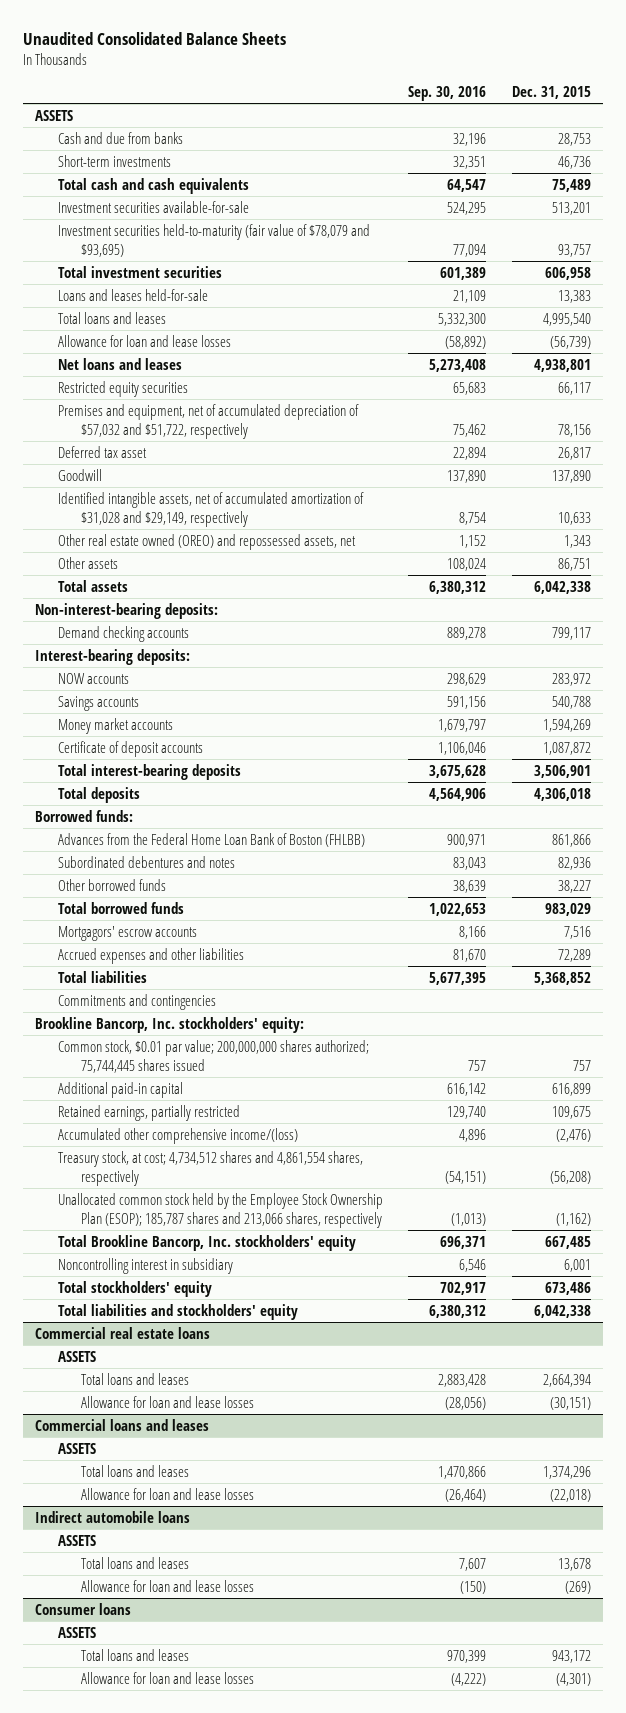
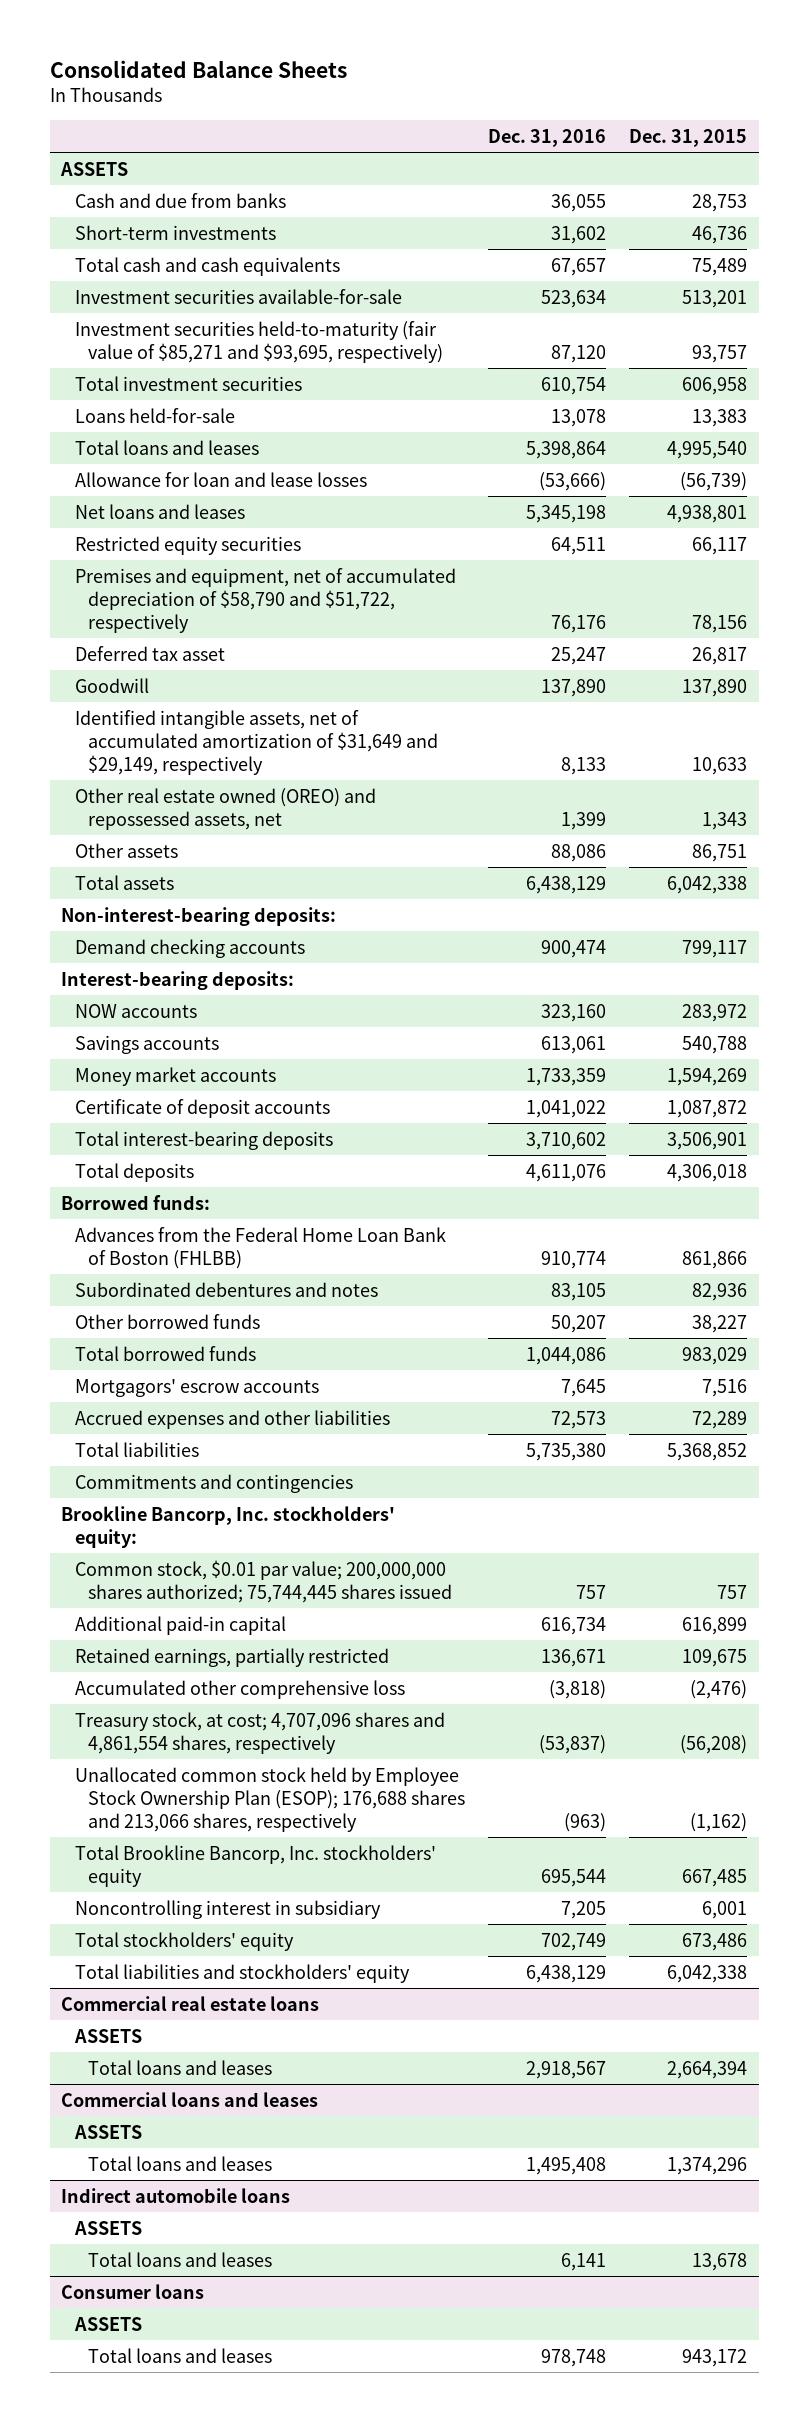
[22,32,286,46] Unaudited Consolidated Balance Sheets -> [49,59,347,78] Consolidated Balance Sheets
[408,85,487,101] Sep. 30, 2016 -> none
none -> [488,128,607,147] Dec. 31, 2016
[58,223,371,257] Investment securities held-to-maturity (fair value of $78,079 and $93,695) -> [74,320,444,363] Investment securities held-to-maturity (fair value of $85,271 and $93,695, respectively)
[58,288,209,301] Loans and leases held-for-sale -> [74,407,235,423] Loans held-for-sale
[58,403,360,439] Premises and equipment, net of accumulated depreciation of $57,032 and $51,722, respectively -> [74,567,456,633] Premises and equipment, net of accumulated depreciation of $58,790 and $51,722, respectively
[58,491,365,527] Identified intangible assets, net of accumulated amortization of $31,028 and $29,149, respectively -> [74,709,439,775] Identified intangible assets, net of accumulated amortization of $31,649 and $29,149, respectively
[58,1127,299,1144] Accumulated other comprehensive income/(loss) -> [74,1679,405,1699] Accumulated other comprehensive loss
[58,1150,364,1186] Treasury stock, at cost; 4,734,512 shares and 4,861,554 shares, respectively -> [74,1711,445,1754] Treasury stock, at cost; 4,707,096 shares and 4,861,554 shares, respectively
[58,1192,384,1228] Unallocated common stock held by the Employee Stock Ownership Plan (ESOP); 185,787 shares and 213,066 shares, respectively -> [74,1766,466,1832] Unallocated common stock held by Employee Stock Ownership Plan (ESOP); 176,688 shares and 213,066 shares, respectively
[81,1395,255,1408] Allowance for loan and lease losses -> none
[81,1487,255,1500] Allowance for loan and lease losses -> none
[81,1579,255,1592] Allowance for loan and lease losses -> none
[81,1671,255,1684] Allowance for loan and lease losses -> none

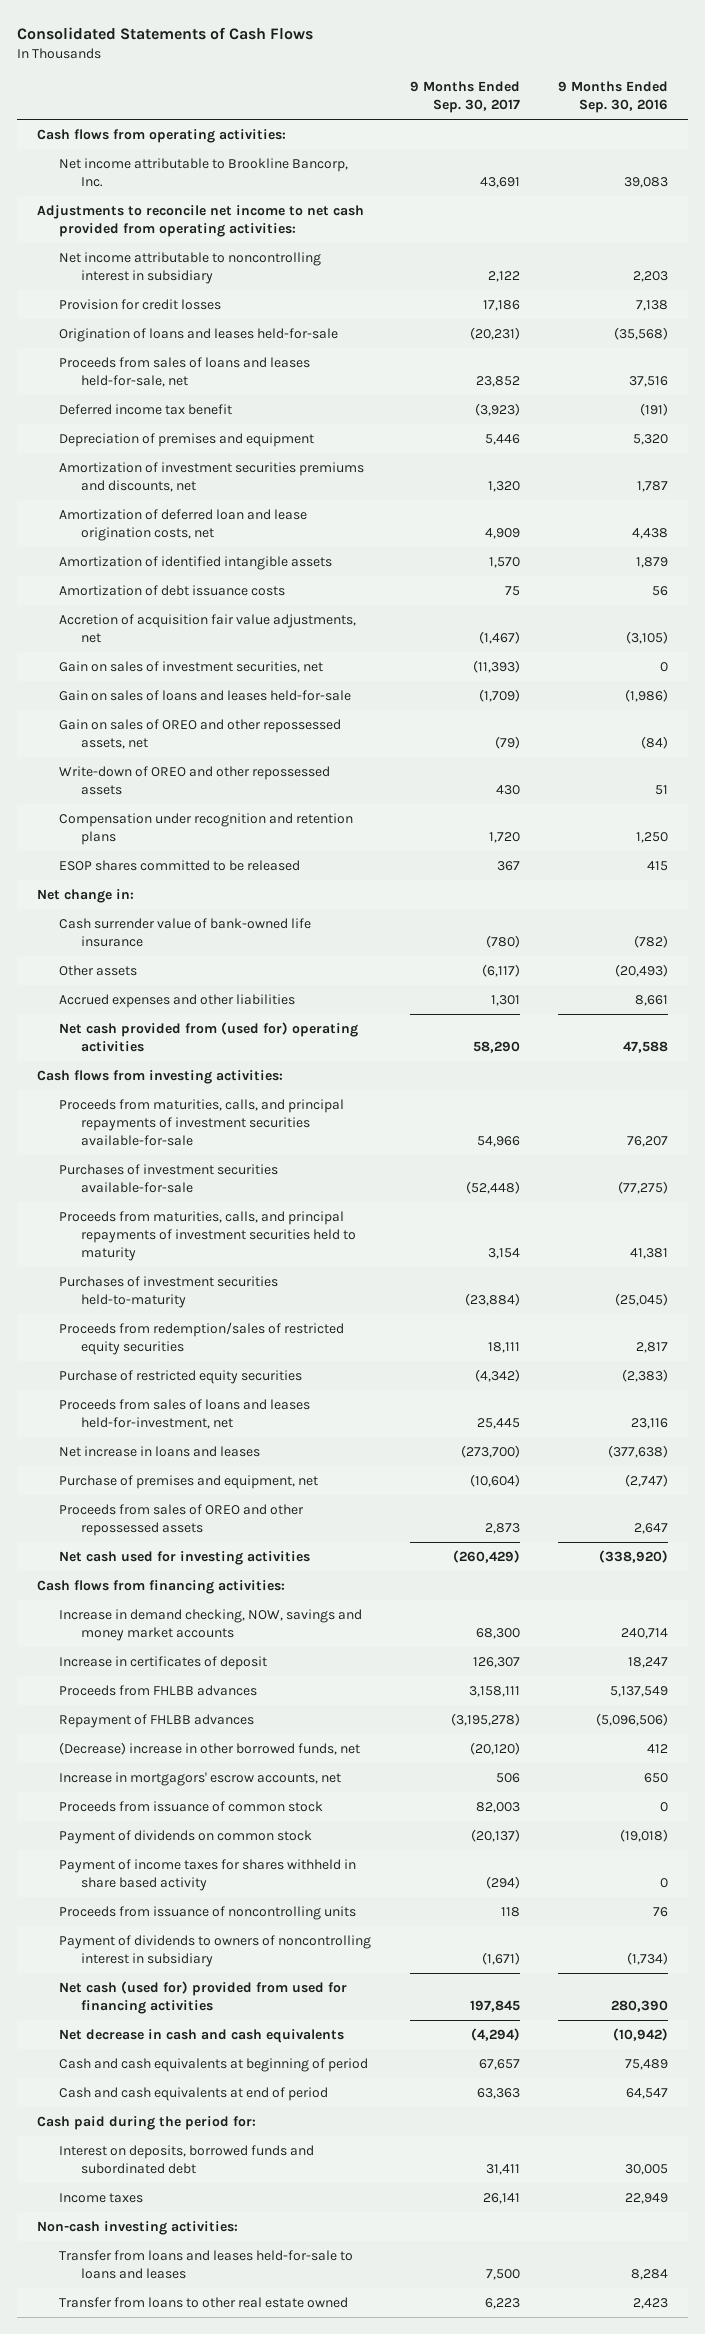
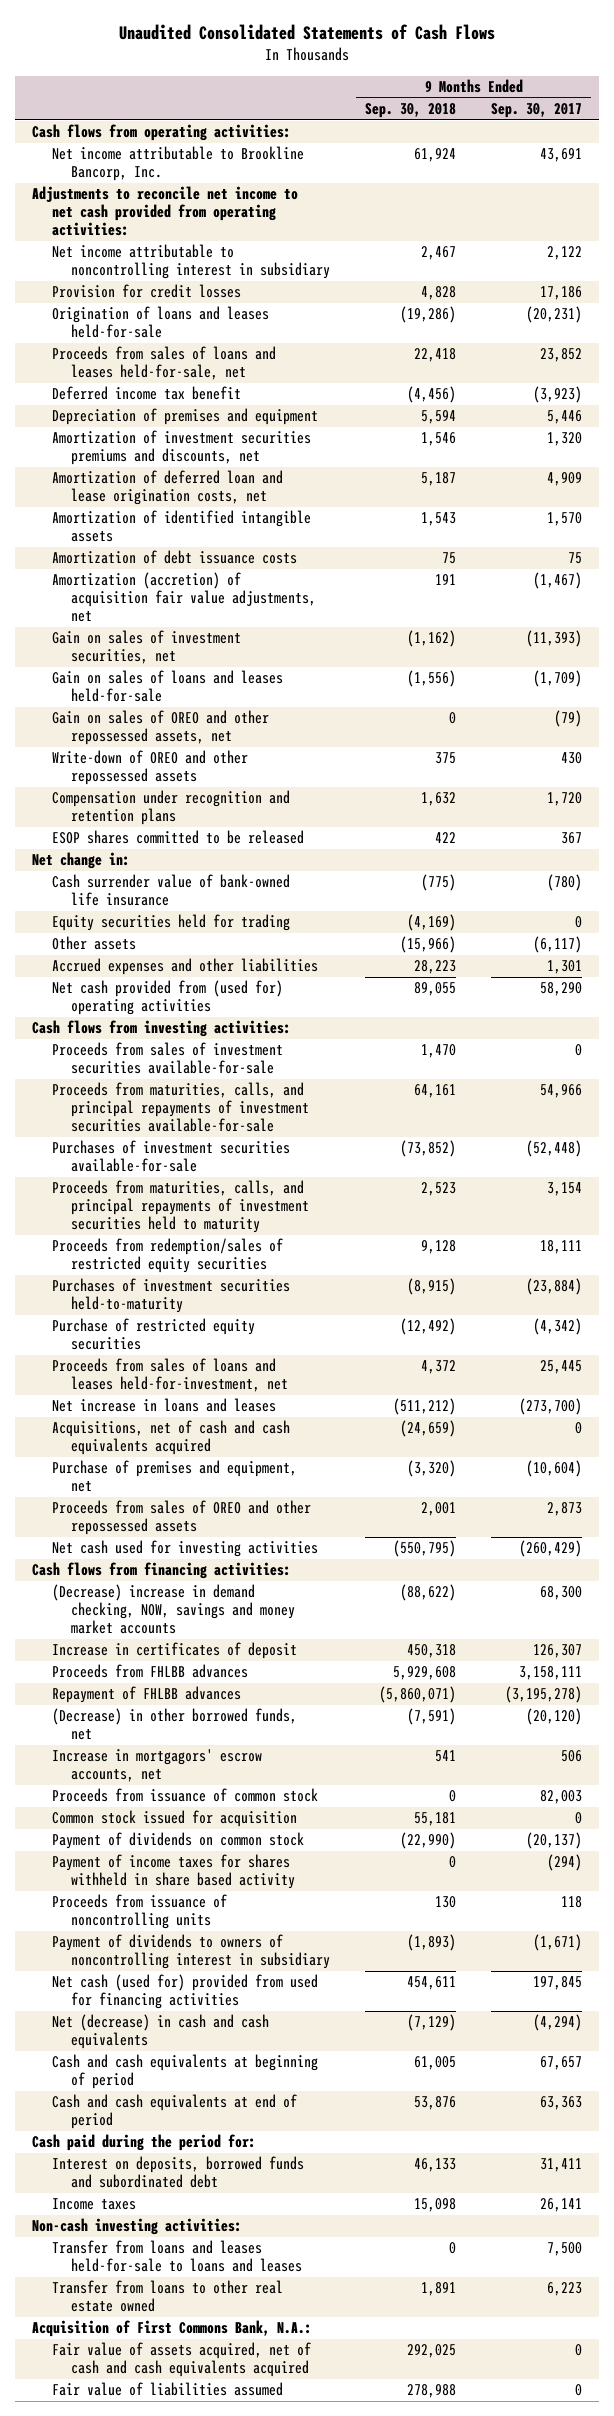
[17,27,314,41] Consolidated Statements of Cash Flows -> [119,24,496,41] Unaudited Consolidated Statements of Cash Flows
[558,81,669,114] 9 Months Ended Sep. 30, 2016 -> none
none -> [365,103,457,119] Sep. 30, 2018
[58,613,356,643] Accretion of acquisition fair value adjustments, net -> [51,572,317,623] Amortization (accretion) of acquisition fair value adjustments, net
none -> [51,914,290,932] Equity securities held for trading
none -> [51,1042,283,1075] Proceeds from sales of investment securities available-for-sale
[58,1275,278,1308] Purchases of investment securities held-to-maturity -> [51,1278,290,1314] Purchases of investment securities held-to-maturity
none -> [51,1420,290,1456] Acquisitions, net of cash and cash equivalents acquired
[58,1608,362,1641] Increase in demand checking, NOW, savings and money market accounts -> [51,1584,296,1635] (Decrease) increase in demand checking, NOW, savings and money market accounts
[58,1741,360,1755] (Decrease) increase in other borrowed funds, net -> [51,1708,297,1741] (Decrease) in other borrowed funds, net
none -> [51,1810,297,1828] Common stock issued for acquisition
[58,2028,344,2043] Net decrease in cash and cash equivalents -> [51,2014,269,2050] Net (decrease) in cash and cash equivalents
none -> [32,2320,313,2338] Acquisition of First Commons Bank, N.A.:
none -> [51,2342,311,2378] Fair value of assets acquired, net of cash and cash equivalents acquired
none -> [51,2382,283,2397] Fair value of liabilities assumed

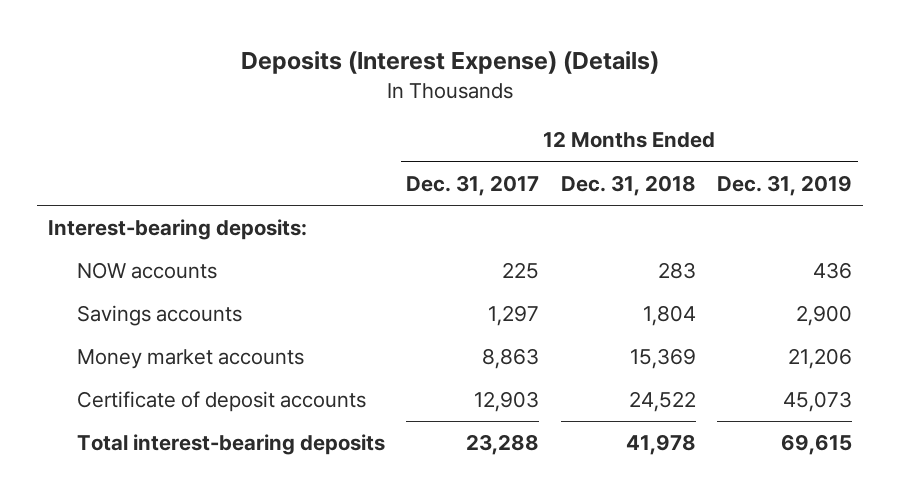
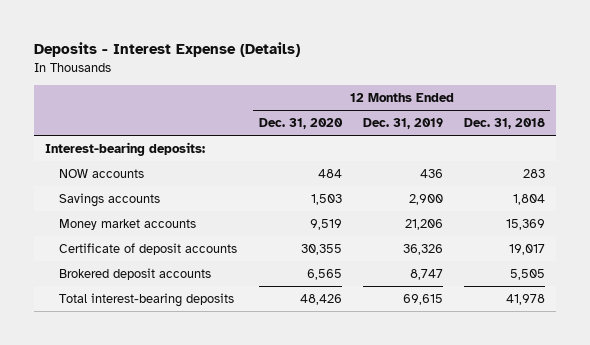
[241,51,660,75] Deposits (Interest Expense) (Details) -> [34,42,301,58] Deposits - Interest Expense (Details)
[406,174,540,196] Dec. 31, 2017 -> none
none -> [258,118,343,130] Dec. 31, 2020
[628,391,696,413] 24,522 -> [509,243,546,255] 19,017
[783,391,853,413] 45,073 -> [402,243,443,255] 36,326
none -> [59,267,212,280] Brokered deposit accounts

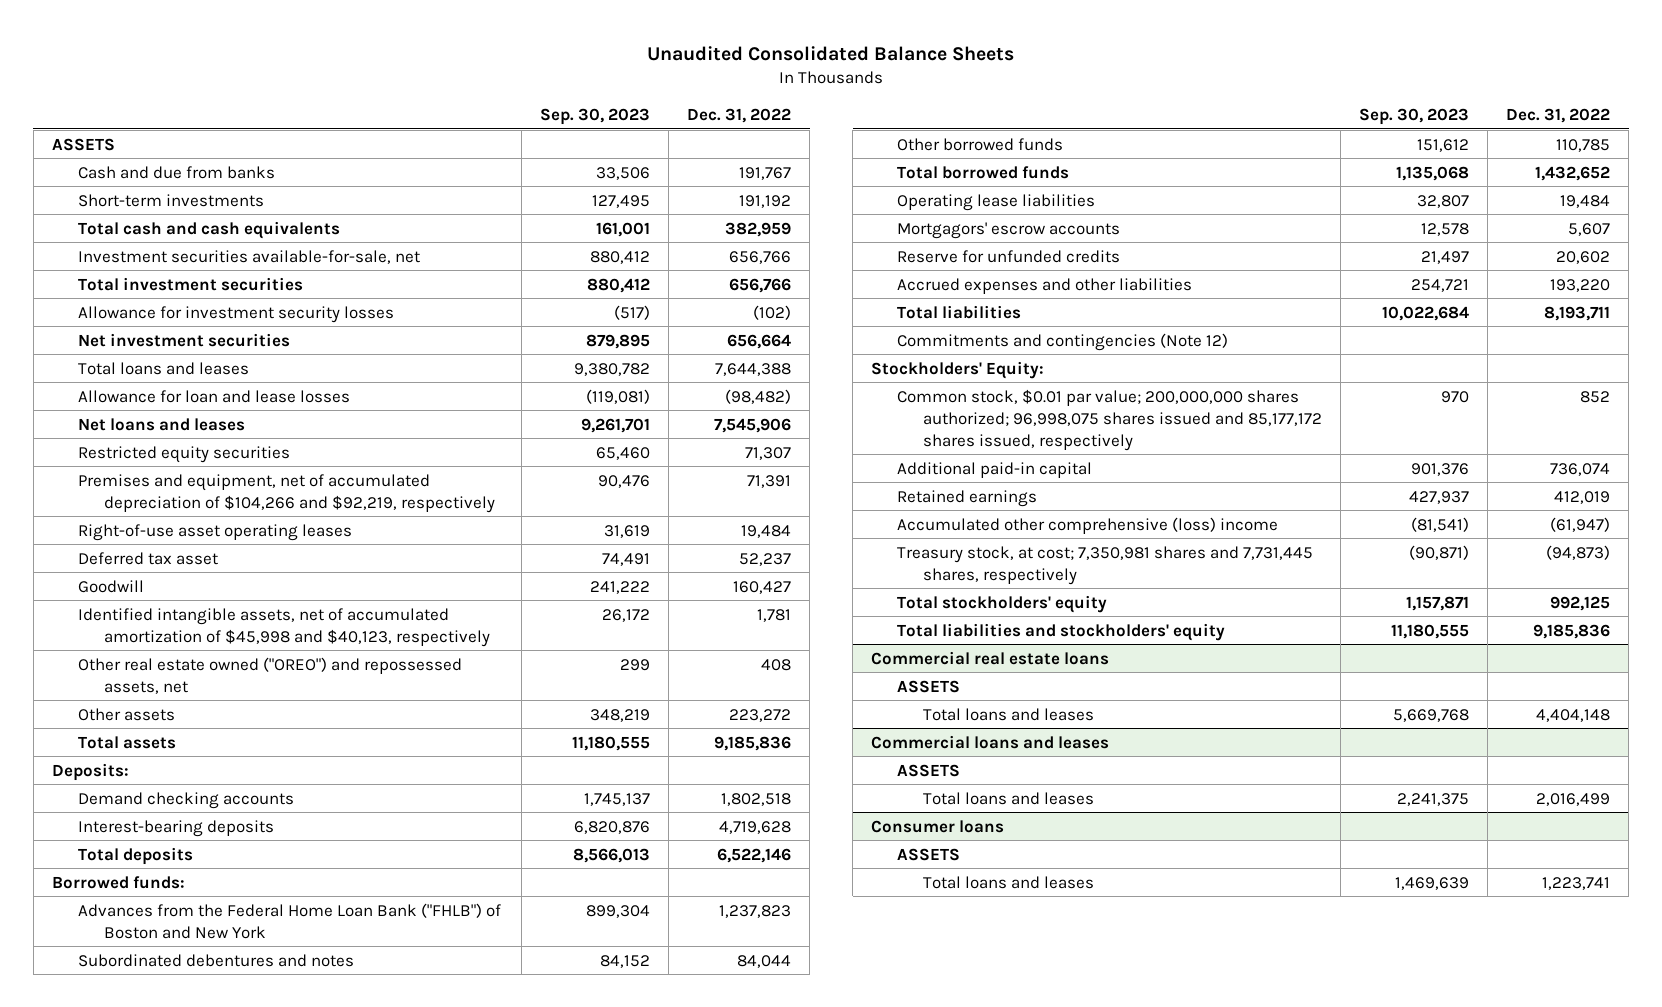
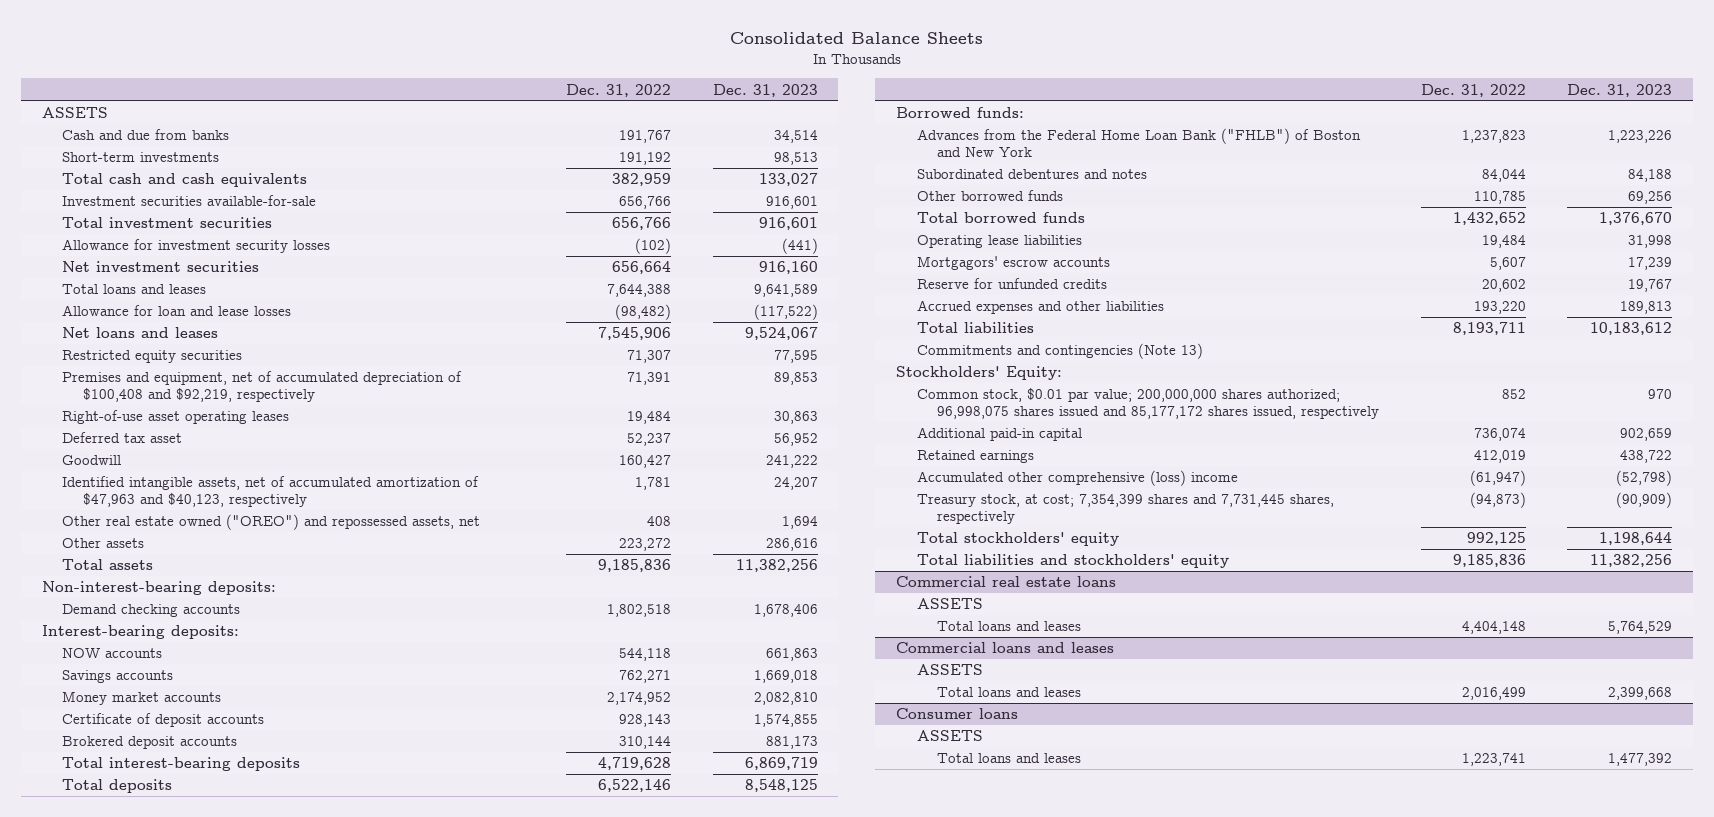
[647,45,1015,61] Unaudited Consolidated Balance Sheets -> [729,31,983,44] Consolidated Balance Sheets
[539,107,650,125] Sep. 30, 2023 -> none
none -> [712,83,818,97] Dec. 31, 2023
[77,249,420,264] Investment securities available-for-sale, net -> [62,195,317,207] Investment securities available-for-sale
[77,473,495,513] Premises and equipment, net of accumulated depreciation of $104,266 and $92,219, respectively -> [62,371,463,403] Premises and equipment, net of accumulated depreciation of $100,408 and $92,219, respectively
[77,607,490,647] Identified intangible assets, net of accumulated amortization of $45,998 and $40,123, respectively -> [62,476,480,508] Identified intangible assets, net of accumulated amortization of $47,963 and $40,123, respectively
[51,762,129,781] Deposits: -> none
none -> [41,581,276,596] Non-interest-bearing deposits:
none -> [41,625,239,640] Interest-bearing deposits:
none -> [62,648,163,659] NOW accounts
none -> [62,670,174,684] Savings accounts
none -> [62,691,222,706] Money market accounts
none -> [62,713,265,728] Certificate of deposit accounts
none -> [62,736,238,750] Brokered deposit accounts
[77,819,274,837] Interest-bearing deposits -> [62,757,301,772] Total interest-bearing deposits
[897,332,1229,351] Commitments and contingencies (Note 12) -> [916,343,1203,360] Commitments and contingencies (Note 13)
[897,545,1314,585] Treasury stock, at cost; 7,350,981 shares and 7,731,445 shares, respectively -> [916,494,1334,525] Treasury stock, at cost; 7,354,399 shares and 7,731,445 shares, respectively

